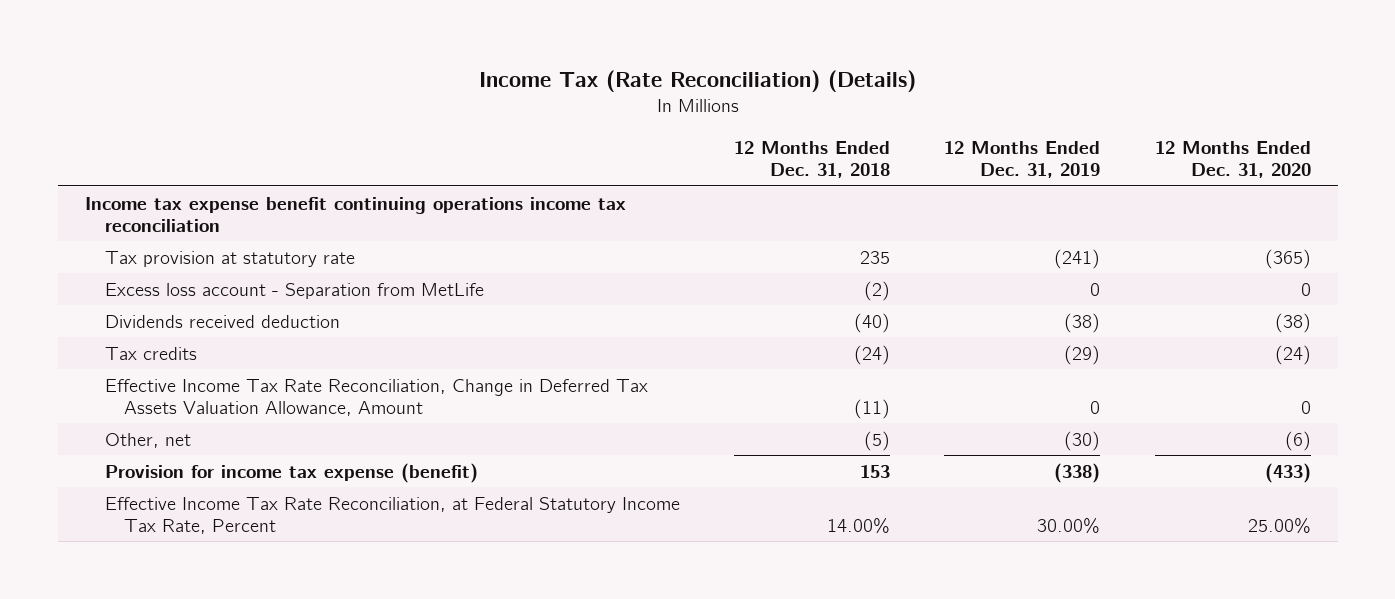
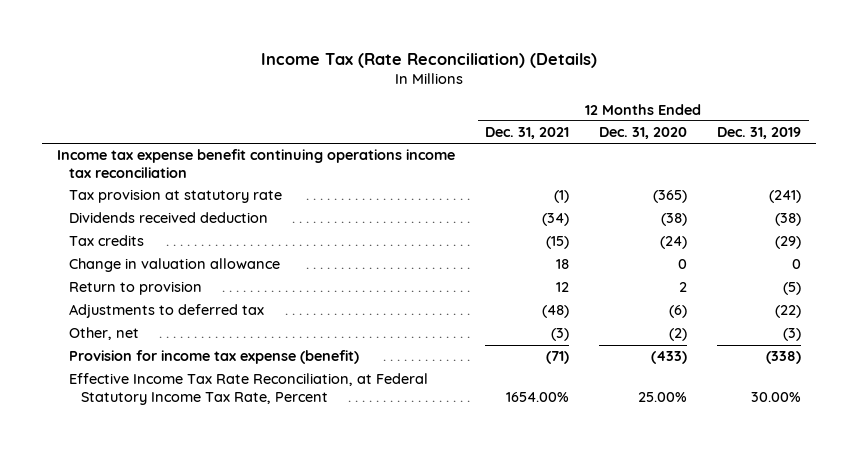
[733,141,890,178] 12 Months Ended Dec. 31, 2018 -> none
none -> [485,127,570,140] Dec. 31, 2021
[104,282,484,299] Excess loss account - Separation from MetLife -> none
[104,378,648,416] Effective Income Tax Rate Reconciliation, Change in Deferred Tax Assets Valuation Allowance, Amount -> [69,258,281,273] Change in valuation allowance
none -> [69,281,203,296] Return to provision
none -> [69,304,265,319] Adjustments to deferred tax
[1064,430,1101,451] (30) -> [783,328,802,342] (3)
[1284,430,1311,451] (6) -> [669,328,688,342] (2)

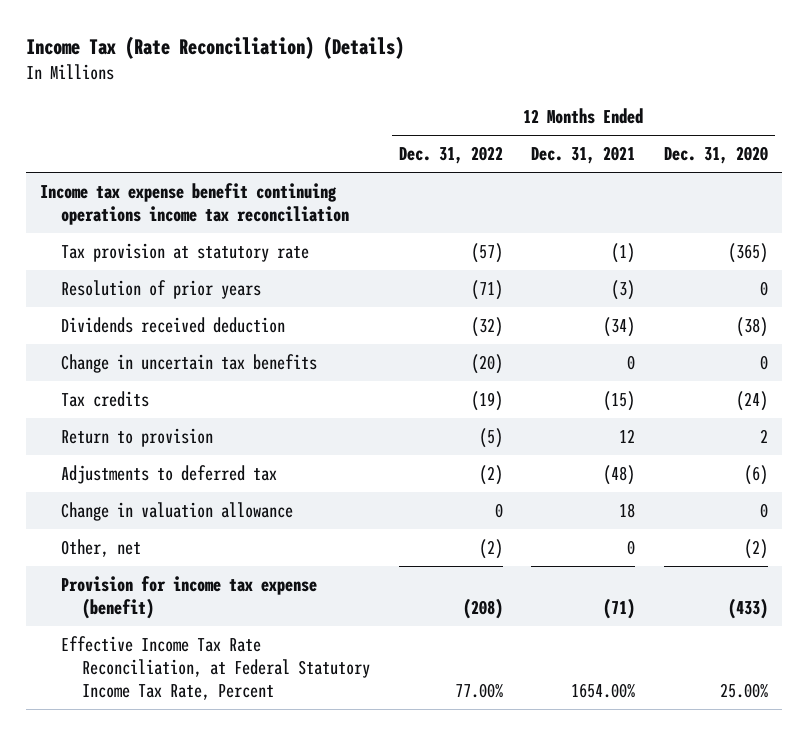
[717,127,802,140] Dec. 31, 2019 -> none
none -> [398,146,503,165] Dec. 31, 2022
none -> [61,280,262,300] Resolution of prior years
none -> [61,354,318,374] Change in uncertain tax benefits
[69,258,281,273] Change in valuation allowance -> [61,502,294,522] Change in valuation allowance
[551,328,570,342] (3) -> [627,540,636,556] 0

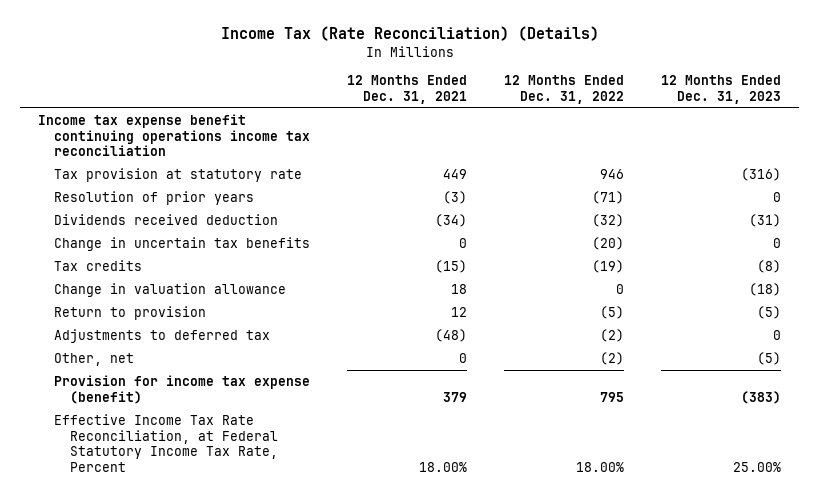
[663,146,768,165] Dec. 31, 2020 -> none
none -> [660,75,781,105] 12 Months Ended Dec. 31, 2023
[470,243,503,264] (57) -> [599,169,624,180] 946
[611,243,636,264] (1) -> [442,169,467,180] 449
[61,502,294,522] Change in valuation allowance -> [53,283,286,298] Change in valuation allowance
[462,597,503,619] (208) -> [599,391,624,402] 795
[603,597,636,619] (71) -> [442,391,467,402] 379
[454,682,503,698] 77.00% -> [575,462,624,473] 18.00%
[571,682,636,698] 1654.00% -> [418,462,467,473] 18.00%

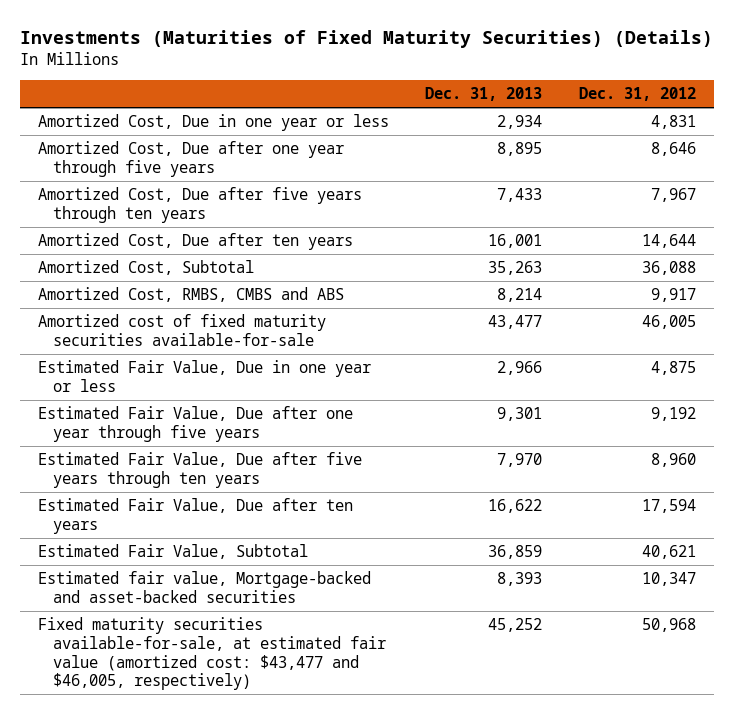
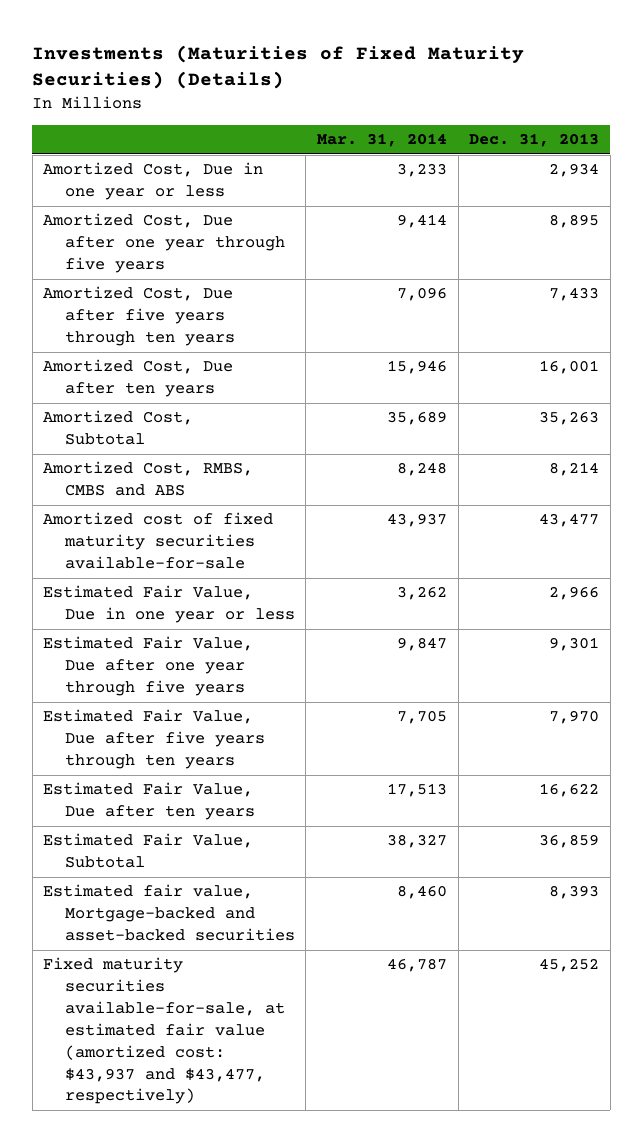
[579,87,697,102] Dec. 31, 2012 -> none
none -> [316,133,447,148] Mar. 31, 2014
[37,617,386,691] Fixed maturity securities available-for-sale, at estimated fair value (amortized cost: $43,477 and $46,005, respectively) -> [43,957,285,1105] Fixed maturity securities available-for-sale, at estimated fair value (amortized cost: $43,937 and $43,477, respectively)

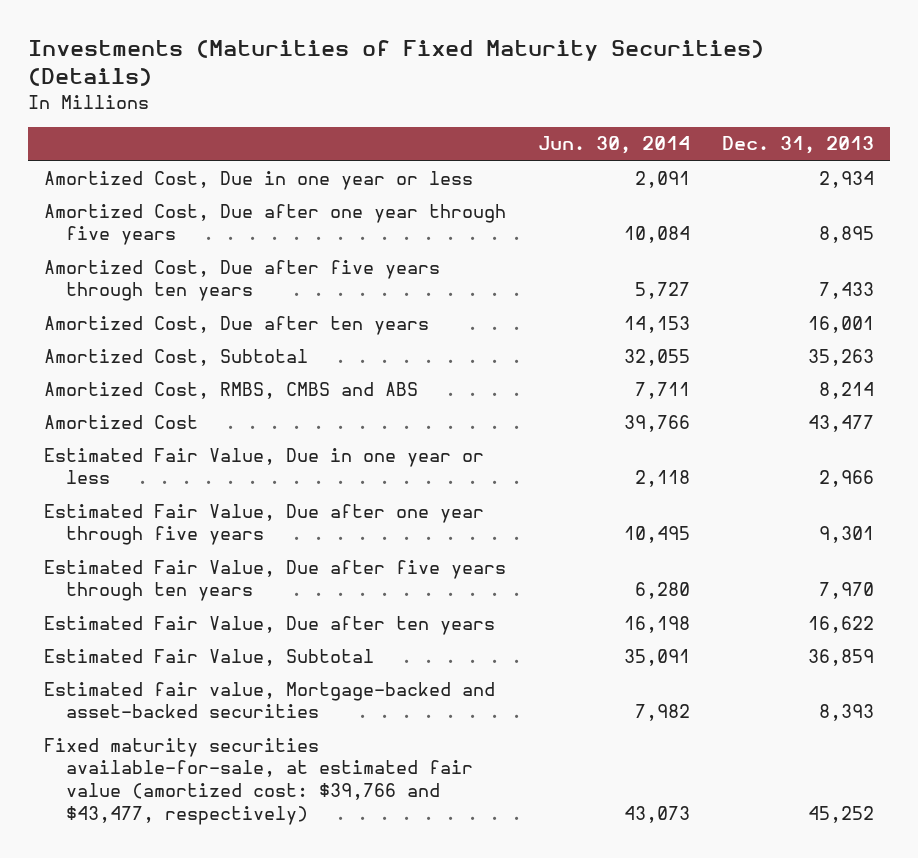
[316,133,447,148] Mar. 31, 2014 -> none
none -> [537,136,690,155] Jun. 30, 2014
[43,512,274,570] Amortized cost of fixed maturity securities available-for-sale -> [43,414,198,429] Amortized Cost
[43,957,285,1105] Fixed maturity securities available-for-sale, at estimated fair value (amortized cost: $43,937 and $43,477, respectively) -> [43,737,473,826] Fixed maturity securities available-for-sale, at estimated fair value (amortized cost: $39,766 and $43,477, respectively)

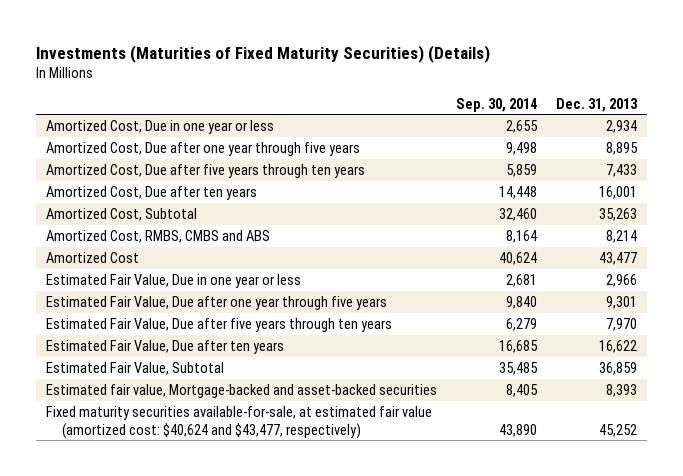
[537,136,690,155] Jun. 30, 2014 -> none
none -> [456,97,538,112] Sep. 30, 2014
[43,737,473,826] Fixed maturity securities available-for-sale, at estimated fair value (amortized cost: $39,766 and $43,477, respectively) -> [45,405,432,439] Fixed maturity securities available-for-sale, at estimated fair value (amortized cost: $40,624 and $43,477, respectively)

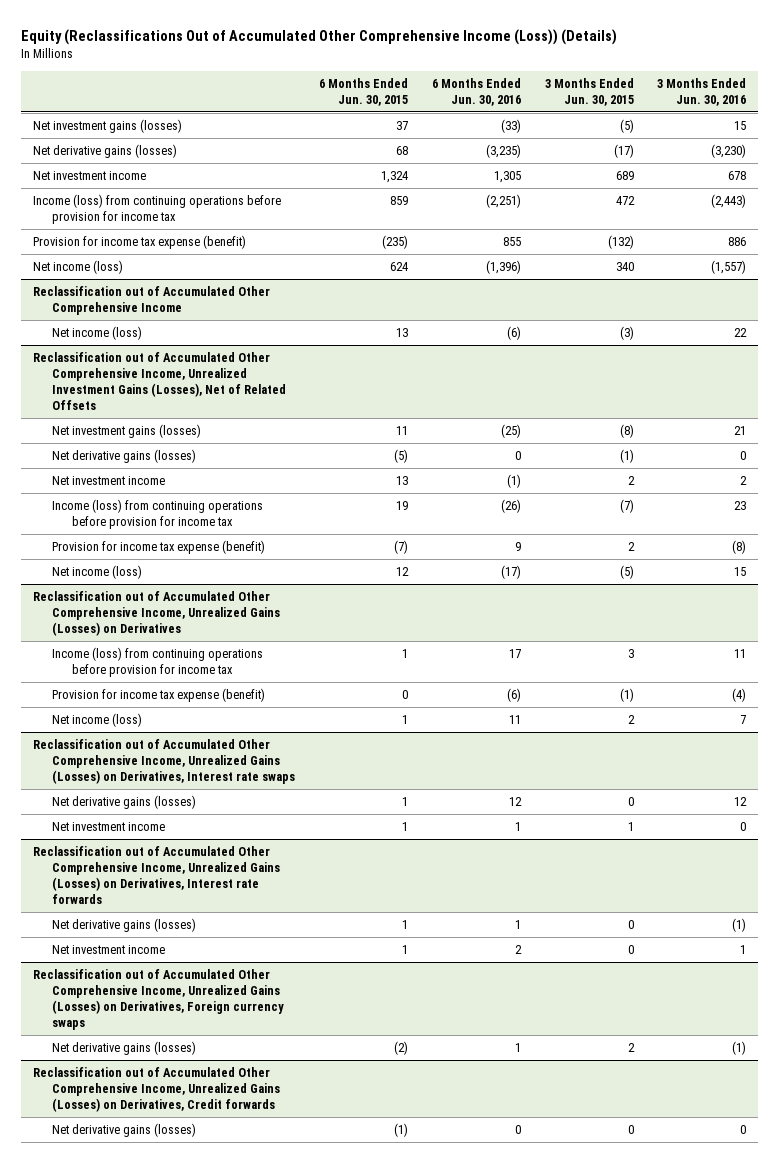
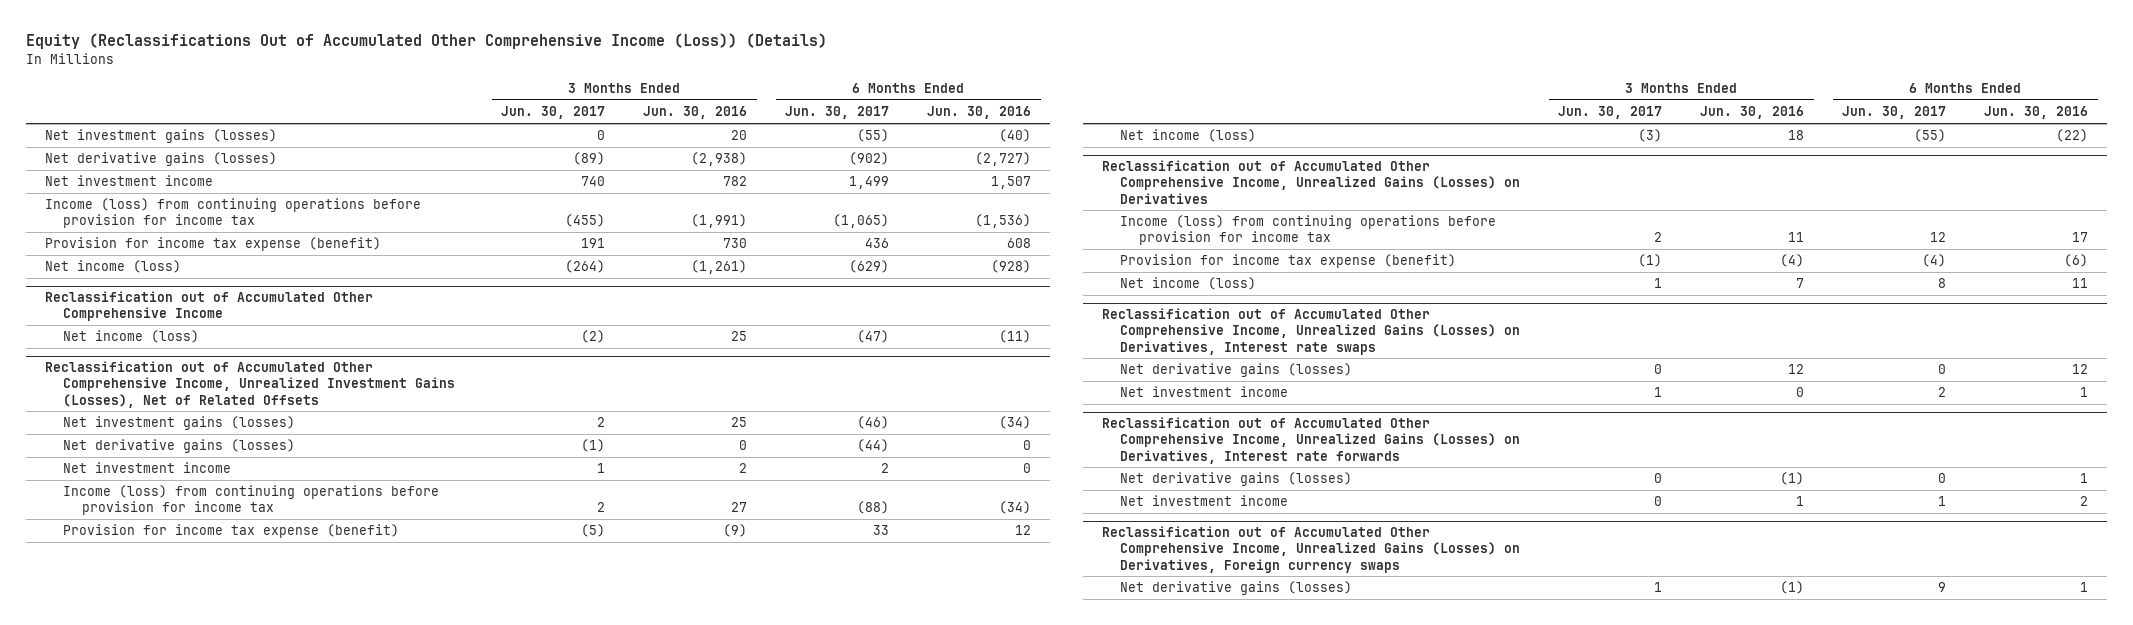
[319,77,409,106] 6 Months Ended Jun. 30, 2015 -> none
[544,77,634,106] 3 Months Ended Jun. 30, 2015 -> none
none -> [501,106,606,120] Jun. 30, 2017
none -> [785,106,890,120] Jun. 30, 2017
[500,119,521,134] (33) -> [999,129,1032,143] (40)
[734,121,747,131] 15 -> [731,130,748,141] 20
[485,144,521,159] (3,235) -> [975,152,1032,167] (2,727)
[711,144,747,159] (3,230) -> [691,152,748,167] (2,938)
[493,171,521,184] 1,305 -> [991,176,1032,190] 1,507
[728,171,747,181] 678 -> [723,176,748,187] 782
[485,194,521,209] (2,251) -> [975,214,1032,229] (1,536)
[711,194,747,209] (2,443) -> [691,214,748,229] (1,991)
[502,237,521,247] 855 -> [1007,238,1032,249] 608
[728,237,747,247] 886 -> [723,238,748,249] 730
[485,260,521,275] (1,396) -> [991,260,1032,274] (928)
[711,260,747,275] (1,557) -> [691,260,748,275] (1,261)
[506,326,521,341] (6) -> [999,330,1032,344] (11)
[734,328,748,338] 22 -> [731,331,748,342] 25
[500,424,521,439] (25) -> [999,416,1032,430] (34)
[734,426,747,436] 21 -> [731,417,748,428] 25
[506,474,521,489] (1) -> [1023,463,1032,474] 0
[500,499,521,514] (26) -> [999,501,1032,515] (34)
[734,501,747,511] 23 -> [731,502,748,513] 27
[514,542,521,552] 9 -> [1015,525,1032,536] 12
[732,540,747,555] (8) -> [723,524,748,538] (9)
[500,565,521,580] (17) -> [2056,129,2089,143] (22)
[734,567,747,577] 15 -> [1788,130,1805,141] 18
[33,1067,281,1113] Reclassification out of Accumulated Other Comprehensive Income, Unrealized Gains (Losses) on Derivatives, Credit forwards -> none
[52,1123,197,1138] Net derivative gains (losses) -> none

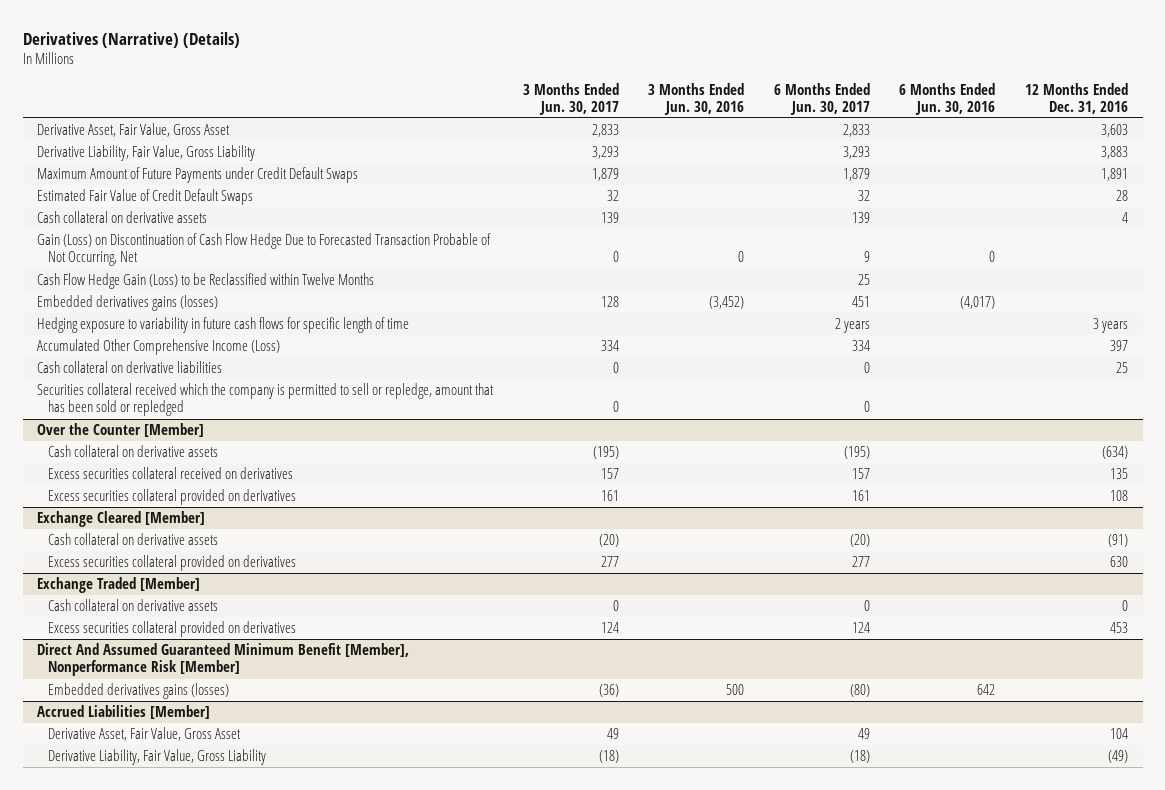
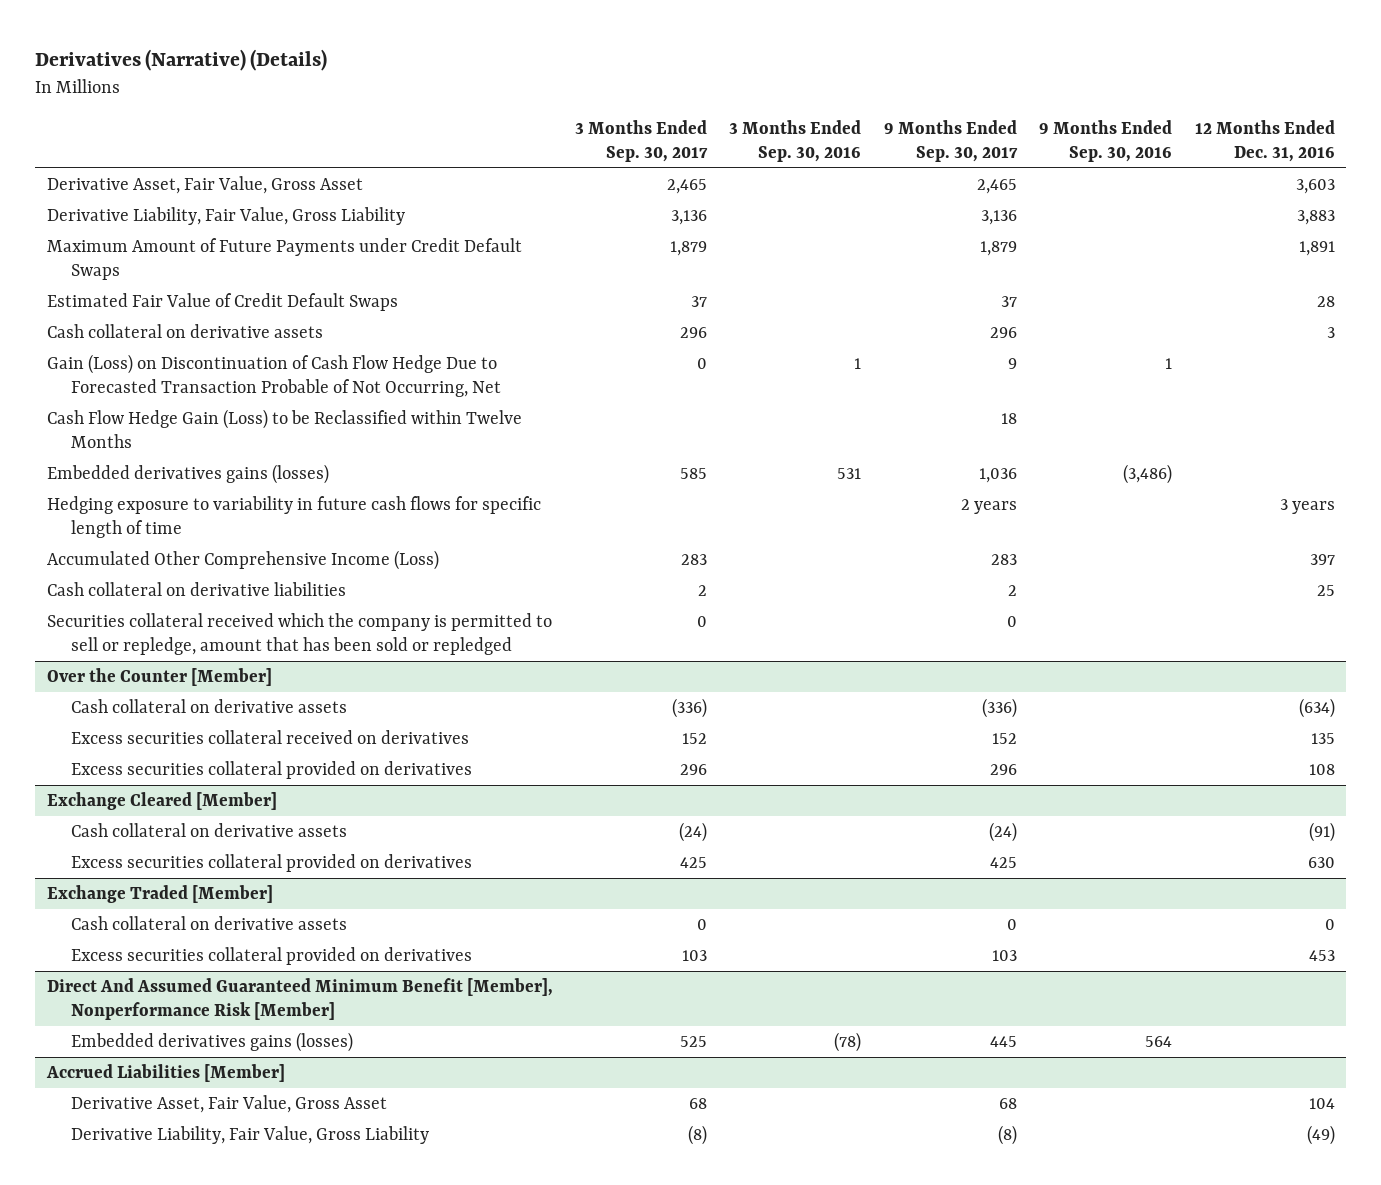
[522,82,619,115] 3 Months Ended Jun. 30, 2017 -> none
[648,82,745,115] 3 Months Ended Jun. 30, 2016 -> none
[773,82,870,115] 6 Months Ended Jun. 30, 2017 -> none
[899,82,996,115] 6 Months Ended Jun. 30, 2016 -> none
none -> [575,120,709,163] 3 Months Ended Sep. 30, 2017
none -> [729,120,862,163] 3 Months Ended Sep. 30, 2016
none -> [883,120,1018,163] 9 Months Ended Sep. 30, 2017
none -> [1039,120,1173,163] 9 Months Ended Sep. 30, 2016
[1121,212,1128,224] 4 -> [1326,327,1335,339] 3

